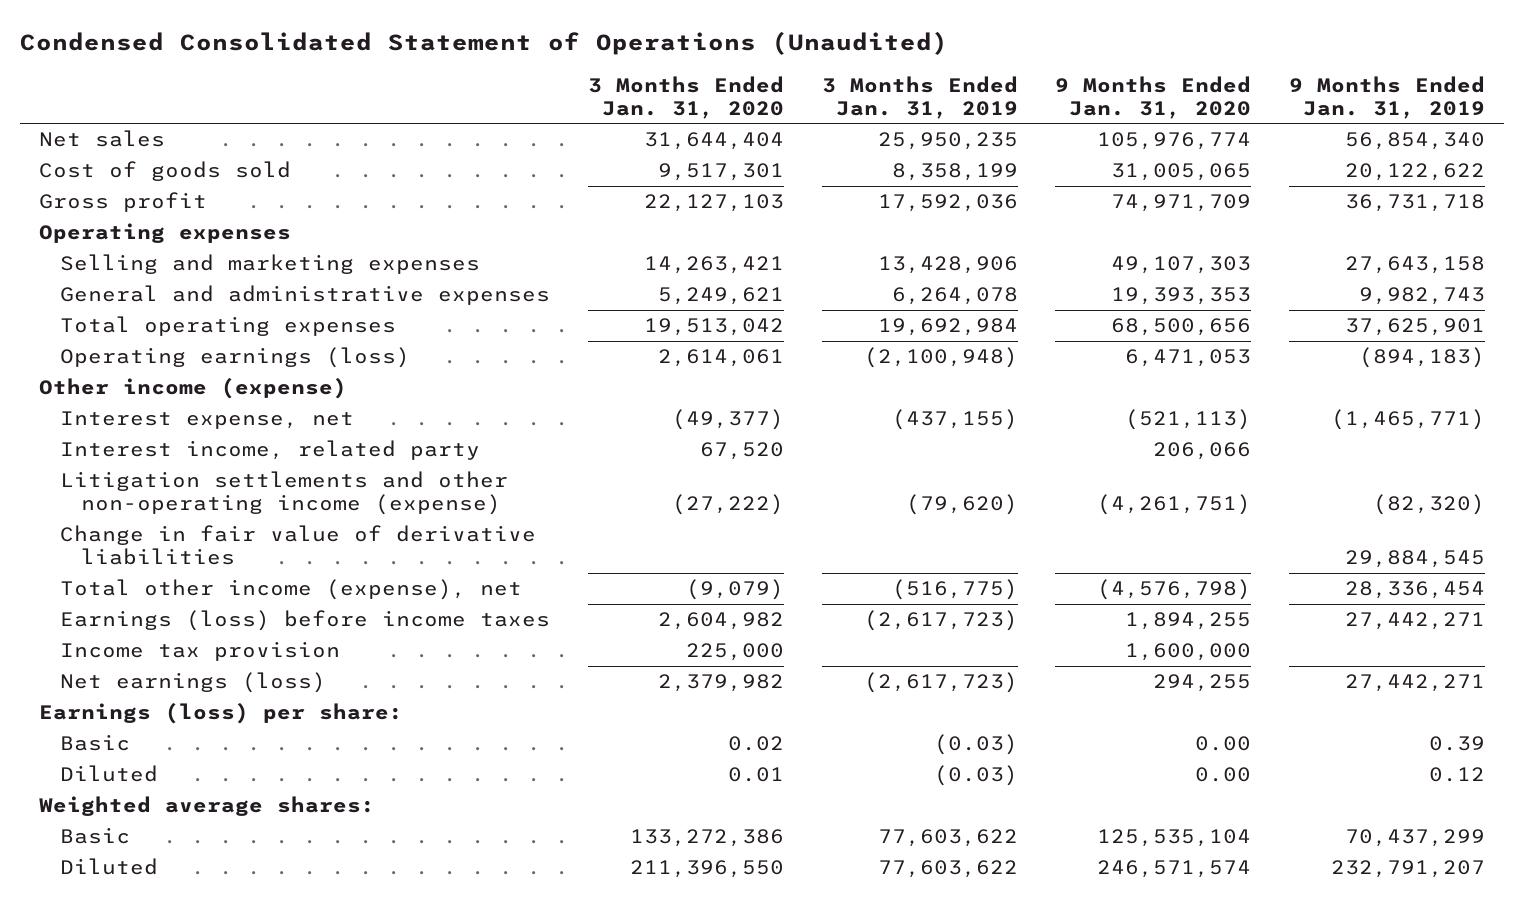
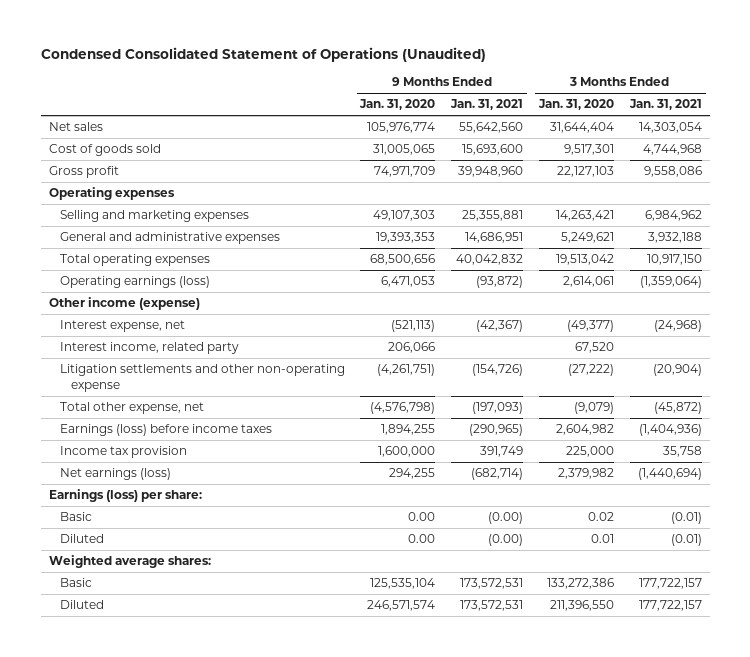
[821,76,1018,119] 3 Months Ended Jan. 31, 2019 -> none
[1289,76,1486,119] 9 Months Ended Jan. 31, 2019 -> none
none -> [450,99,524,111] Jan. 31, 2021
none -> [628,99,702,111] Jan. 31, 2021
[60,525,537,565] Change in fair value of derivative liabilities -> none
[60,471,509,515] Litigation settlements and other non-operating income (expense) -> [59,364,345,392] Litigation settlements and other non-operating expense
[60,579,523,601] Total other income (expense), net -> [59,402,204,415] Total other expense, net

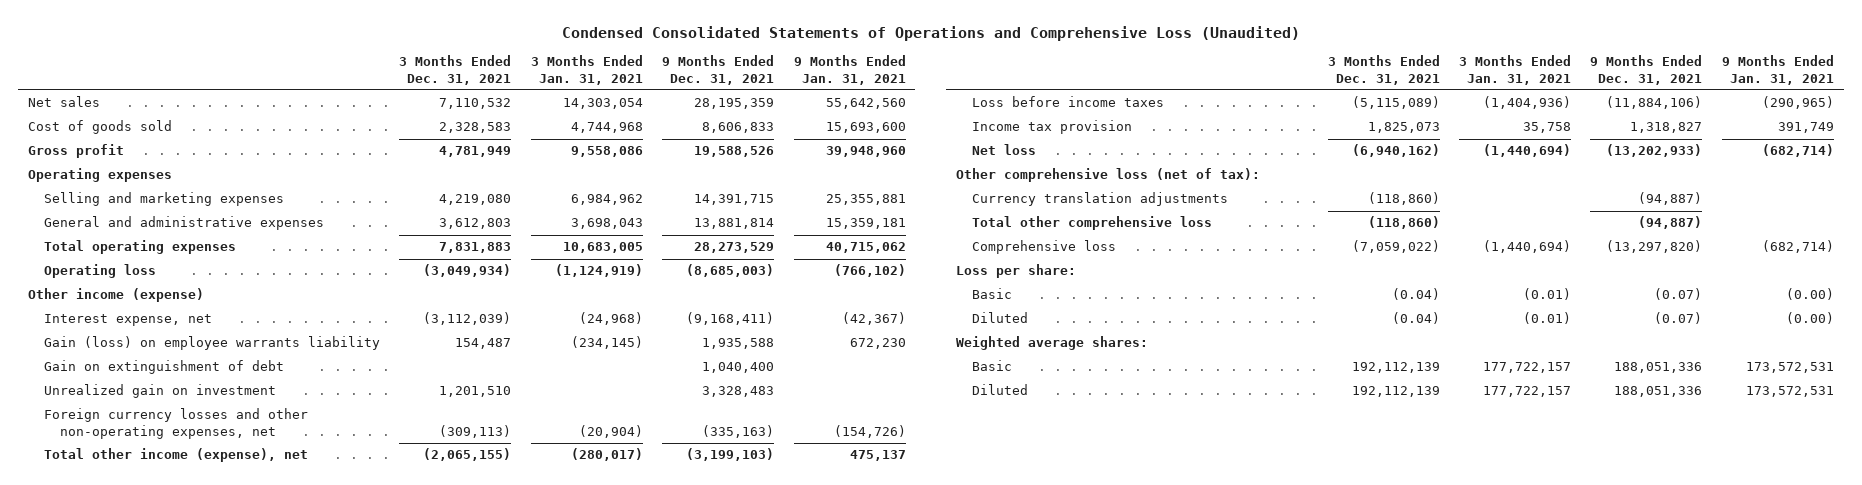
[40,47,486,63] Condensed Consolidated Statement of Operations (Unaudited) -> [561,25,1300,41] Condensed Consolidated Statements of Operations and Comprehensive Loss (Unaudited)
[359,99,436,111] Jan. 31, 2020 -> none
[537,99,614,111] Jan. 31, 2020 -> none
none -> [399,55,512,85] 3 Months Ended Dec. 31, 2021
none -> [662,55,775,85] 9 Months Ended Dec. 31, 2021
[465,232,524,244] 14,686,951 -> [825,218,906,230] 15,359,181
[647,232,702,244] 3,932,188 -> [570,218,643,230] 3,698,043
[456,254,524,266] 40,042,832 -> [825,242,906,254] 40,715,062
[646,254,702,266] 10,917,150 -> [562,242,643,254] 10,683,005
[59,276,210,289] Operating earnings (loss) -> [43,264,156,279] Operating loss
[476,276,524,289] (93,872) -> [833,264,906,278] (766,102)
[639,276,702,289] (1,359,064) -> [554,264,643,278] (1,124,919)
[59,342,239,355] Interest income, related party -> none
none -> [43,336,380,351] Gain (loss) on employee warrants liability
none -> [43,360,284,375] Gain on extinguishment of debt
none -> [43,384,276,399] Unrealized gain on investment
[59,364,345,392] Litigation settlements and other non-operating expense -> [43,408,308,439] Foreign currency losses and other non-operating expenses, net
[59,402,204,415] Total other expense, net -> [43,448,308,463] Total other income (expense), net
[472,402,524,415] (197,093) -> [849,450,906,462] 475,137
[653,402,702,415] (45,872) -> [570,448,643,462] (280,017)
[59,424,272,437] Earnings (loss) before income taxes -> [972,96,1165,108] Loss before income taxes
[59,468,171,481] Net earnings (loss) -> [972,144,1037,156] Net loss
none -> [956,168,1261,183] Other comprehensive loss (net of tax):
none -> [972,192,1229,207] Currency translation adjustments
none -> [972,216,1213,231] Total other comprehensive loss
none -> [972,240,1117,255] Comprehensive loss
[48,489,202,503] Earnings (loss) per share: -> [956,264,1077,279] Loss per share:

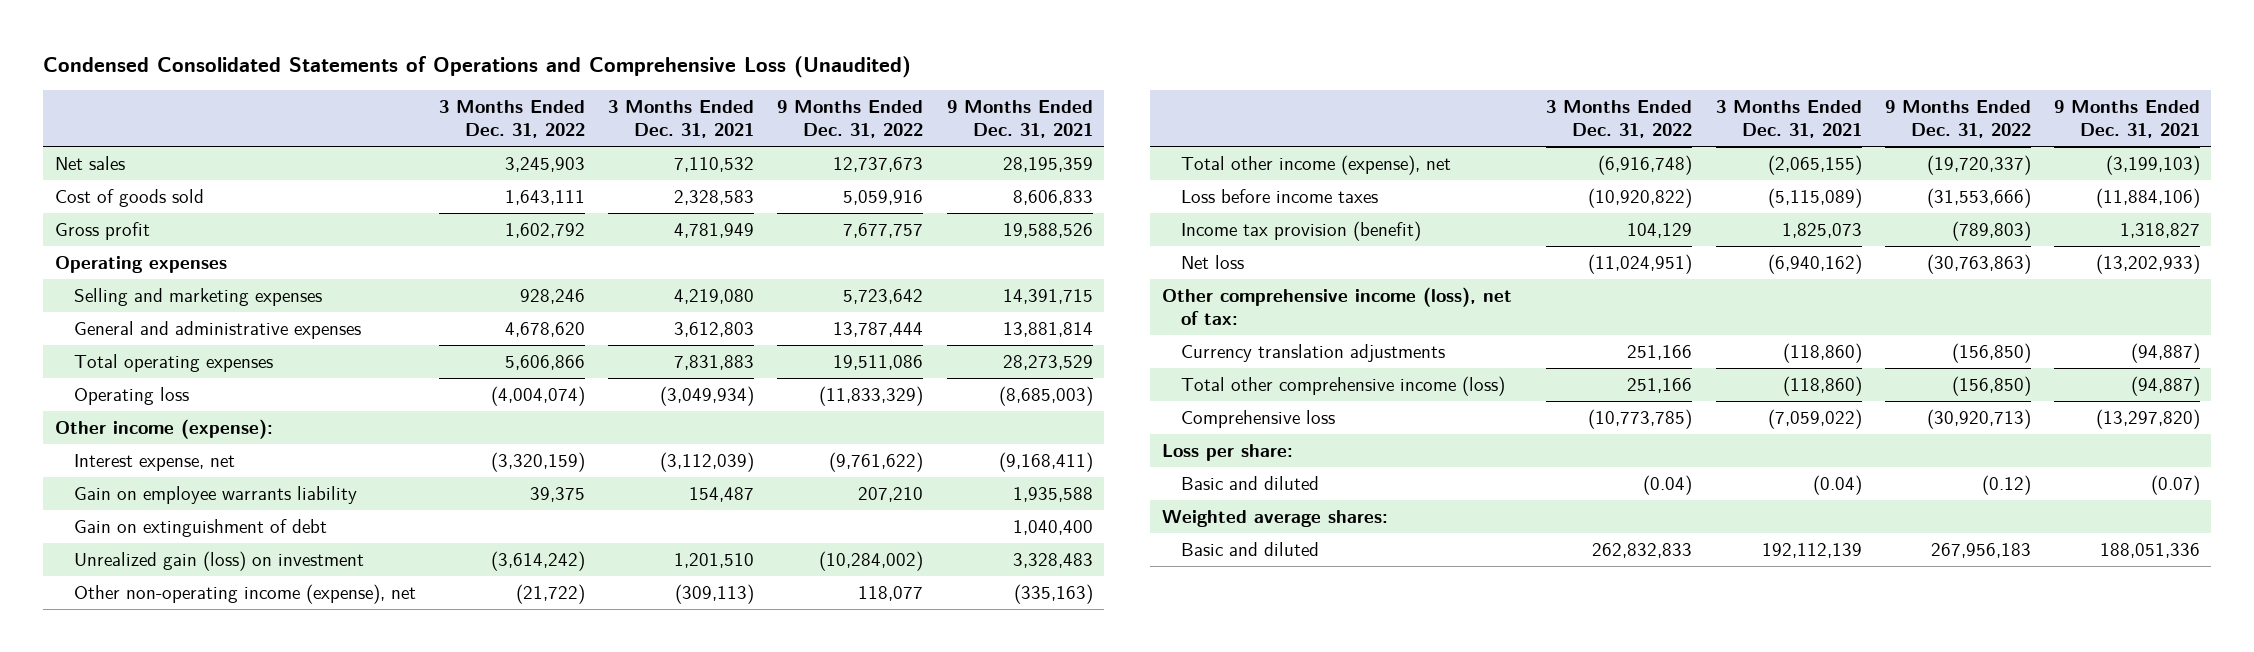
[530,55,643,85] 3 Months Ended Jan. 31, 2021 -> none
[793,55,906,85] 9 Months Ended Jan. 31, 2021 -> none
none -> [439,99,586,139] 3 Months Ended Dec. 31, 2022
none -> [777,99,924,139] 9 Months Ended Dec. 31, 2022
[27,288,204,303] Other income (expense) -> [54,418,273,439] Other income (expense):
[43,336,380,351] Gain (loss) on employee warrants liability -> [74,485,358,504] Gain on employee warrants liability
[43,384,276,399] Unrealized gain on investment -> [74,550,365,571] Unrealized gain (loss) on investment
[43,408,308,439] Foreign currency losses and other non-operating expenses, net -> [74,583,417,604] Other non-operating income (expense), net
[972,120,1133,135] Income tax provision -> [1181,220,1422,241] Income tax provision (benefit)
[956,168,1261,183] Other comprehensive loss (net of tax): -> [1161,286,1512,326] Other comprehensive income (loss), net of tax:
[972,216,1213,231] Total other comprehensive loss -> [1181,375,1506,396] Total other comprehensive income (loss)
[972,312,1029,324] Diluted -> none
[972,288,1013,300] Basic -> [1181,475,1320,490] Basic and diluted
[972,384,1029,396] Diluted -> none
[972,360,1013,372] Basic -> [1181,541,1320,556] Basic and diluted

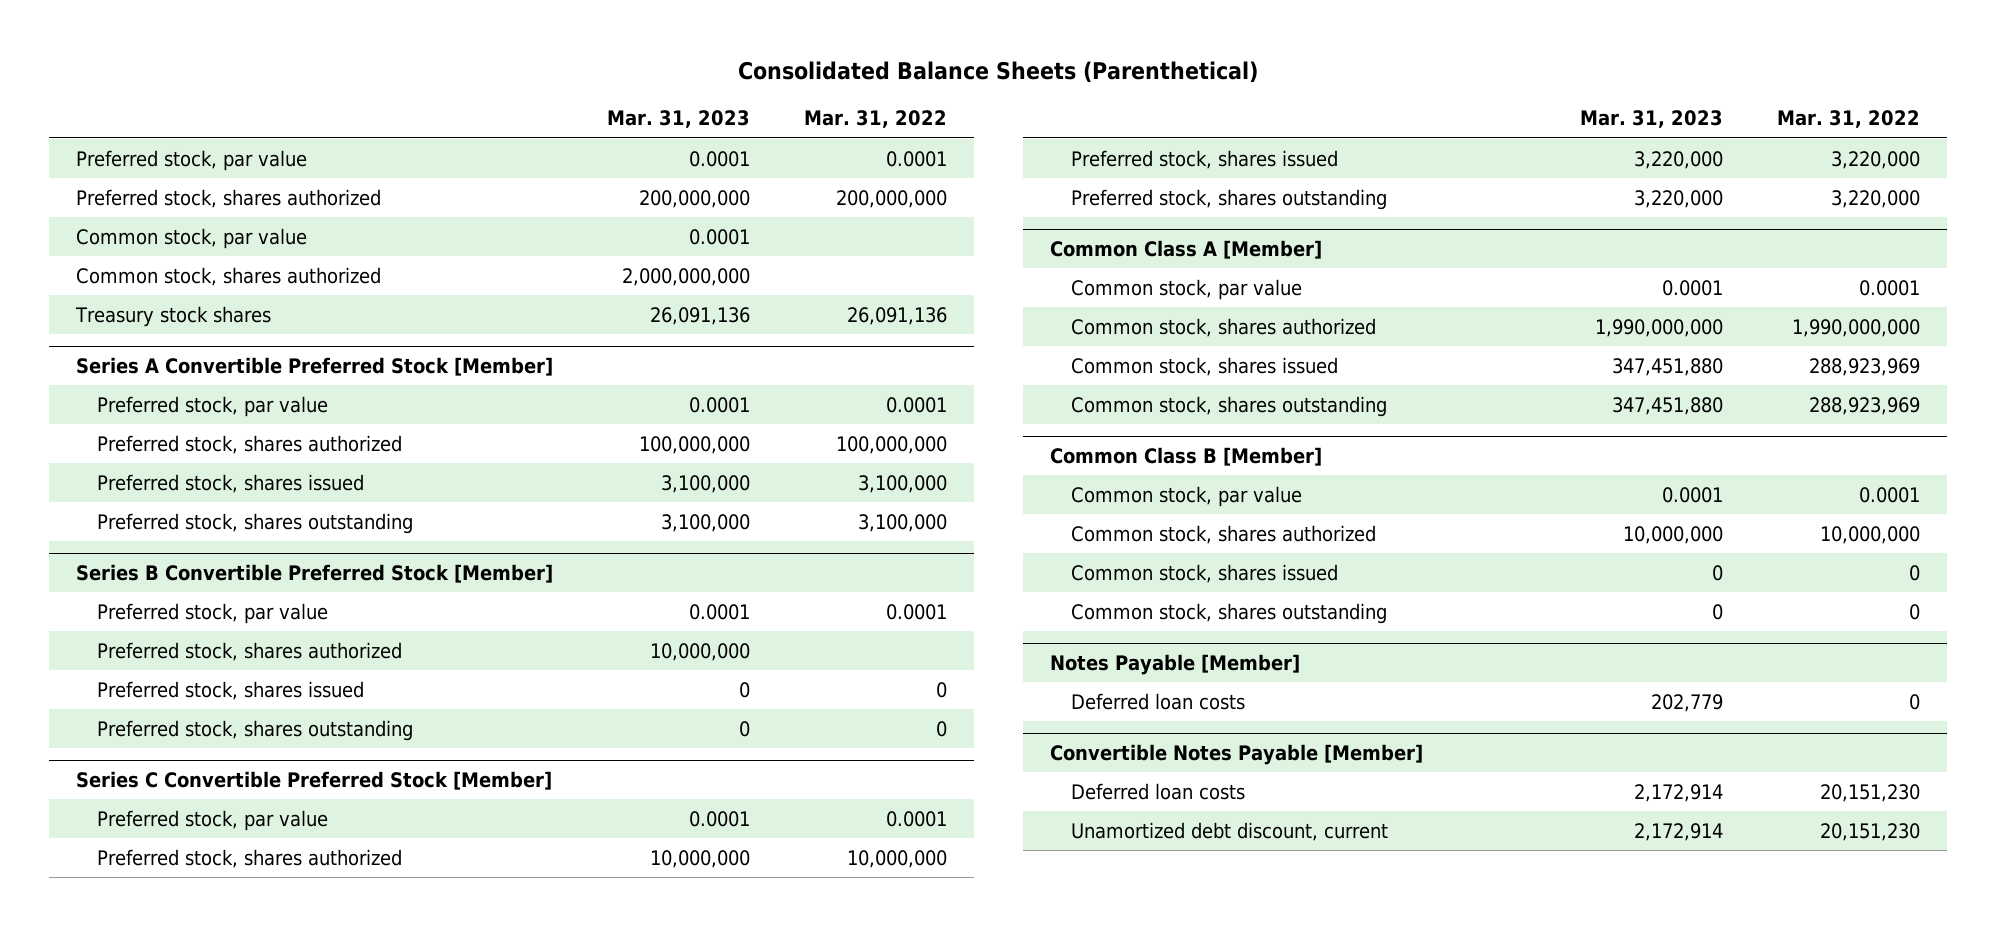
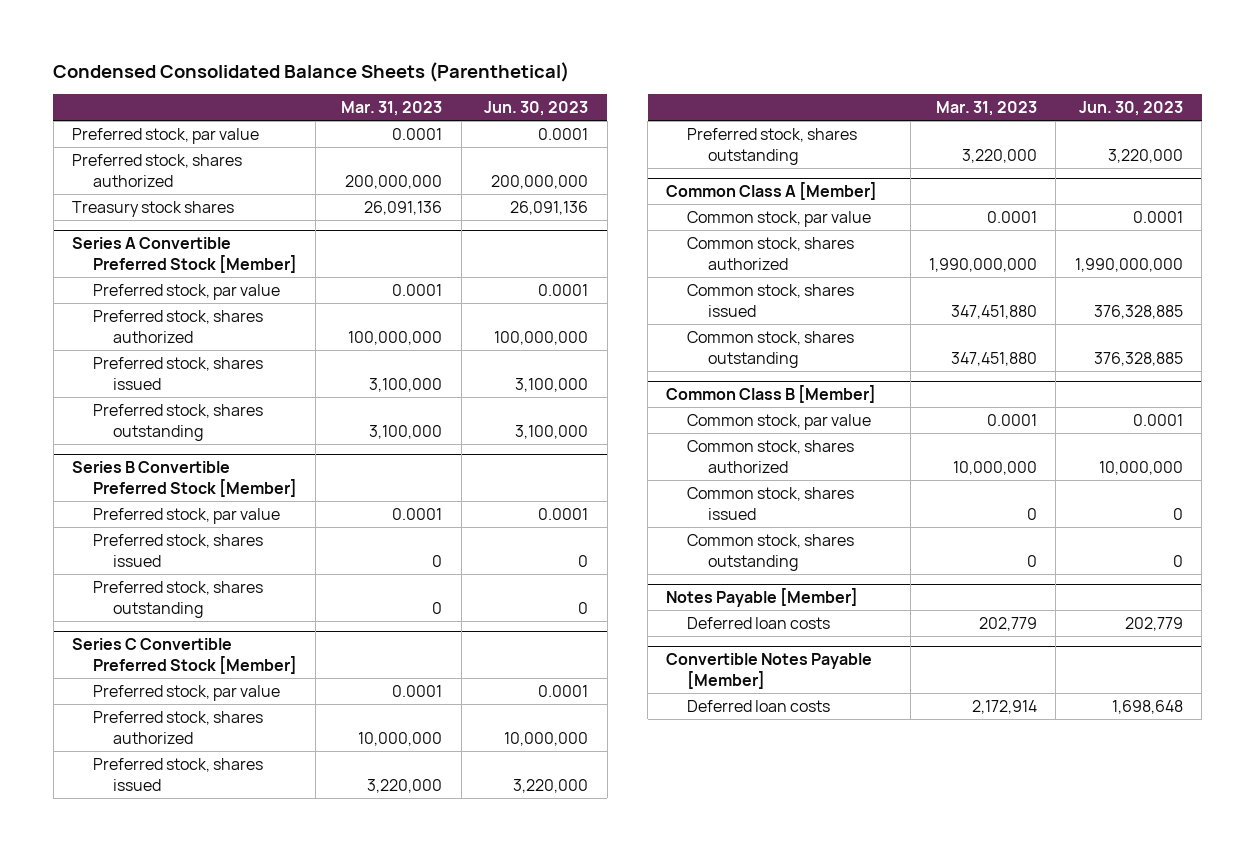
[738,61,1259,84] Consolidated Balance Sheets (Parenthetical) -> [53,62,570,83] Condensed Consolidated Balance Sheets (Parenthetical)
[803,110,947,129] Mar. 31, 2022 -> none
none -> [484,101,589,117] Jun. 30, 2023
[75,227,307,249] Common stock, par value -> none
[75,266,381,286] Common stock, shares authorized -> none
[97,641,403,661] Preferred stock, shares authorized -> none
[1071,821,1389,841] Unamortized debt discount, current -> none

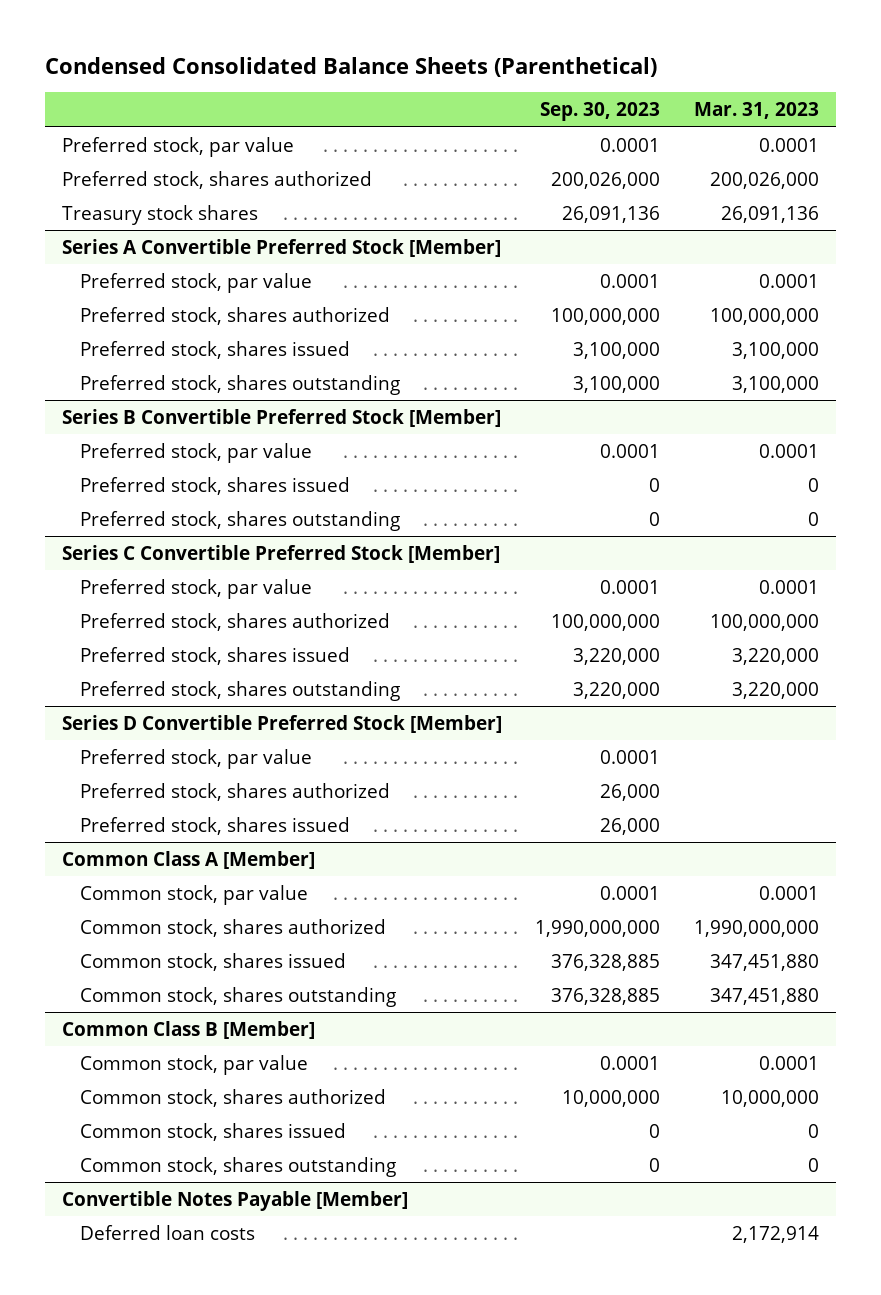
[484,101,589,117] Jun. 30, 2023 -> none
none -> [540,102,661,122] Sep. 30, 2023
[345,174,443,189] 200,000,000 -> [710,171,820,189] 200,026,000
[358,731,443,746] 10,000,000 -> [710,613,820,631] 100,000,000
none -> [61,714,502,733] Series D Convertible Preferred Stock [Member]
none -> [79,748,312,769] Preferred stock, par value
none -> [79,782,390,801] Preferred stock, shares authorized
none -> [79,816,350,835] Preferred stock, shares issued
[666,588,859,608] Notes Payable [Member] -> none
[687,616,831,629] Deferred loan costs -> none

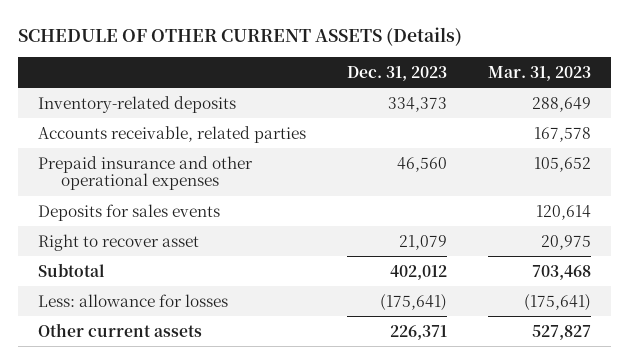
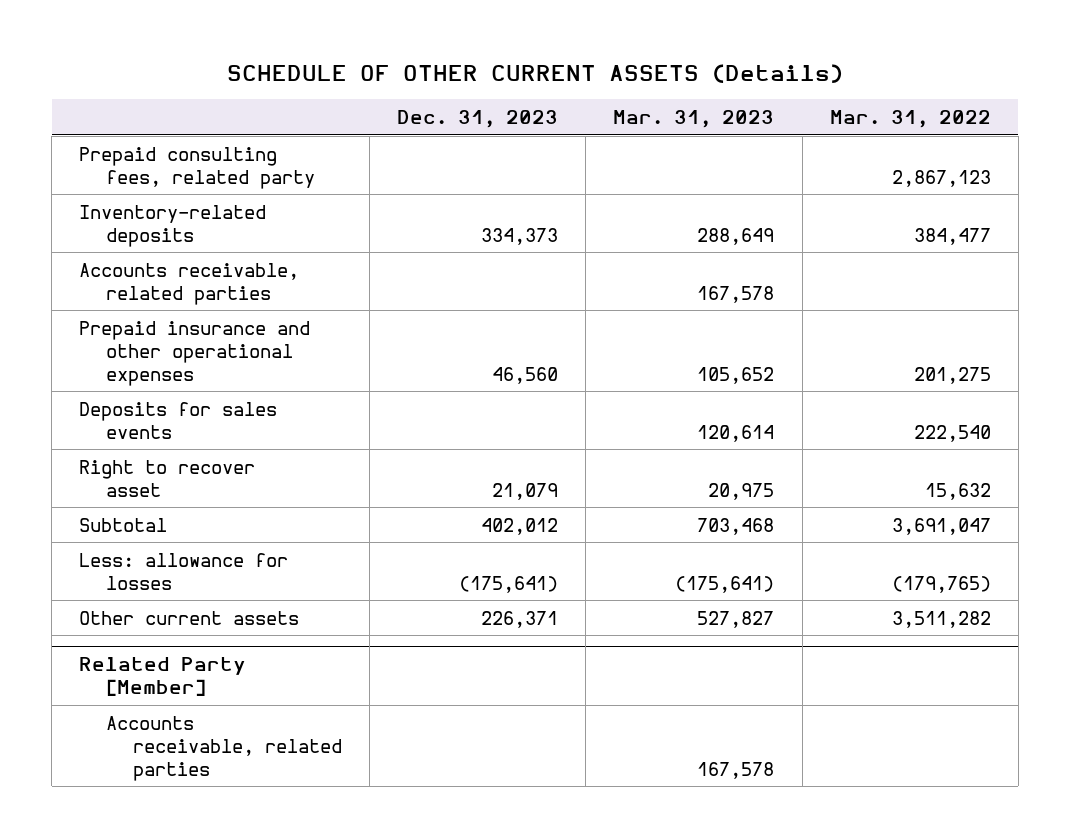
none -> [829,110,991,129] Mar. 31, 2022
none -> [79,146,316,189] Prepaid consulting fees, related party
none -> [79,657,247,697] Related Party [Member]
none -> [106,715,342,781] Accounts receivable, related parties

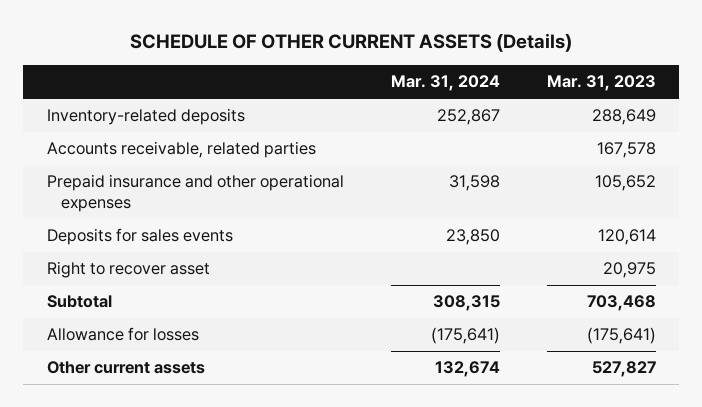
[397,110,559,129] Dec. 31, 2023 -> none
[829,110,991,129] Mar. 31, 2022 -> none
none -> [390,75,500,92] Mar. 31, 2024
[79,146,316,189] Prepaid consulting fees, related party -> none
[79,552,289,590] Less: allowance for losses -> [46,327,199,342] Allowance for losses
[79,657,247,697] Related Party [Member] -> none
[106,715,342,781] Accounts receivable, related parties -> none

